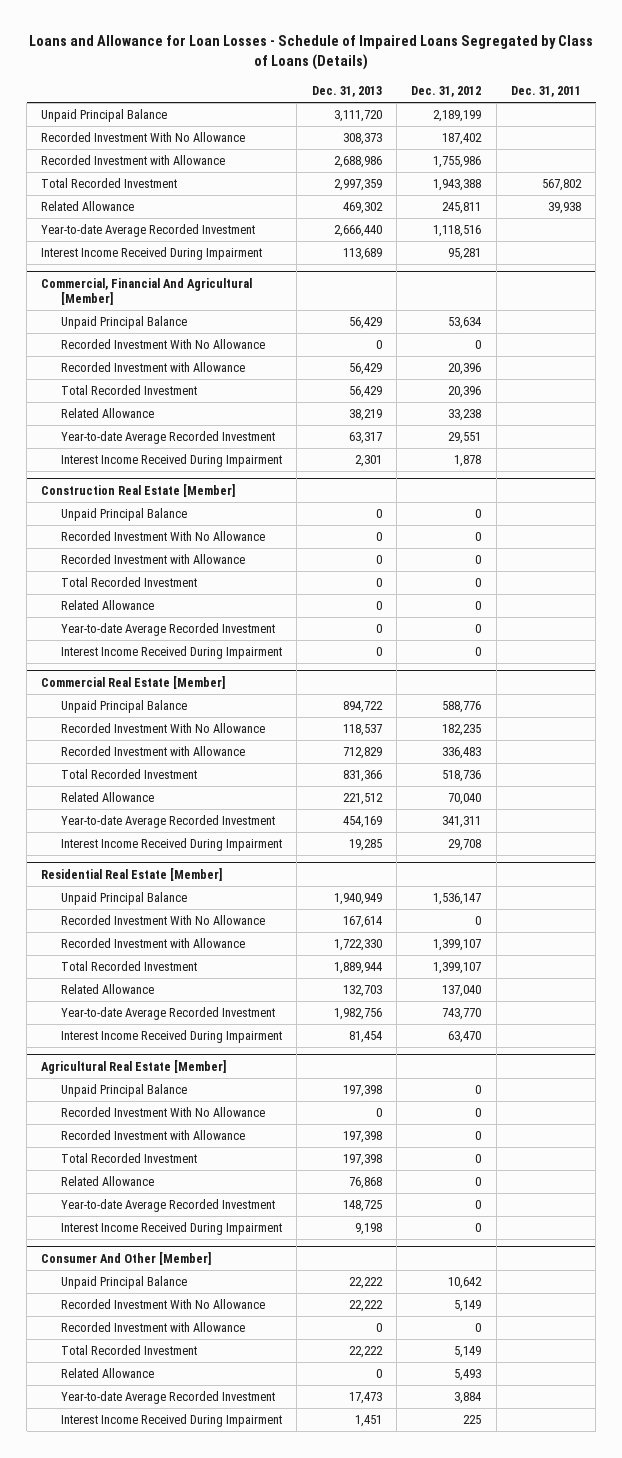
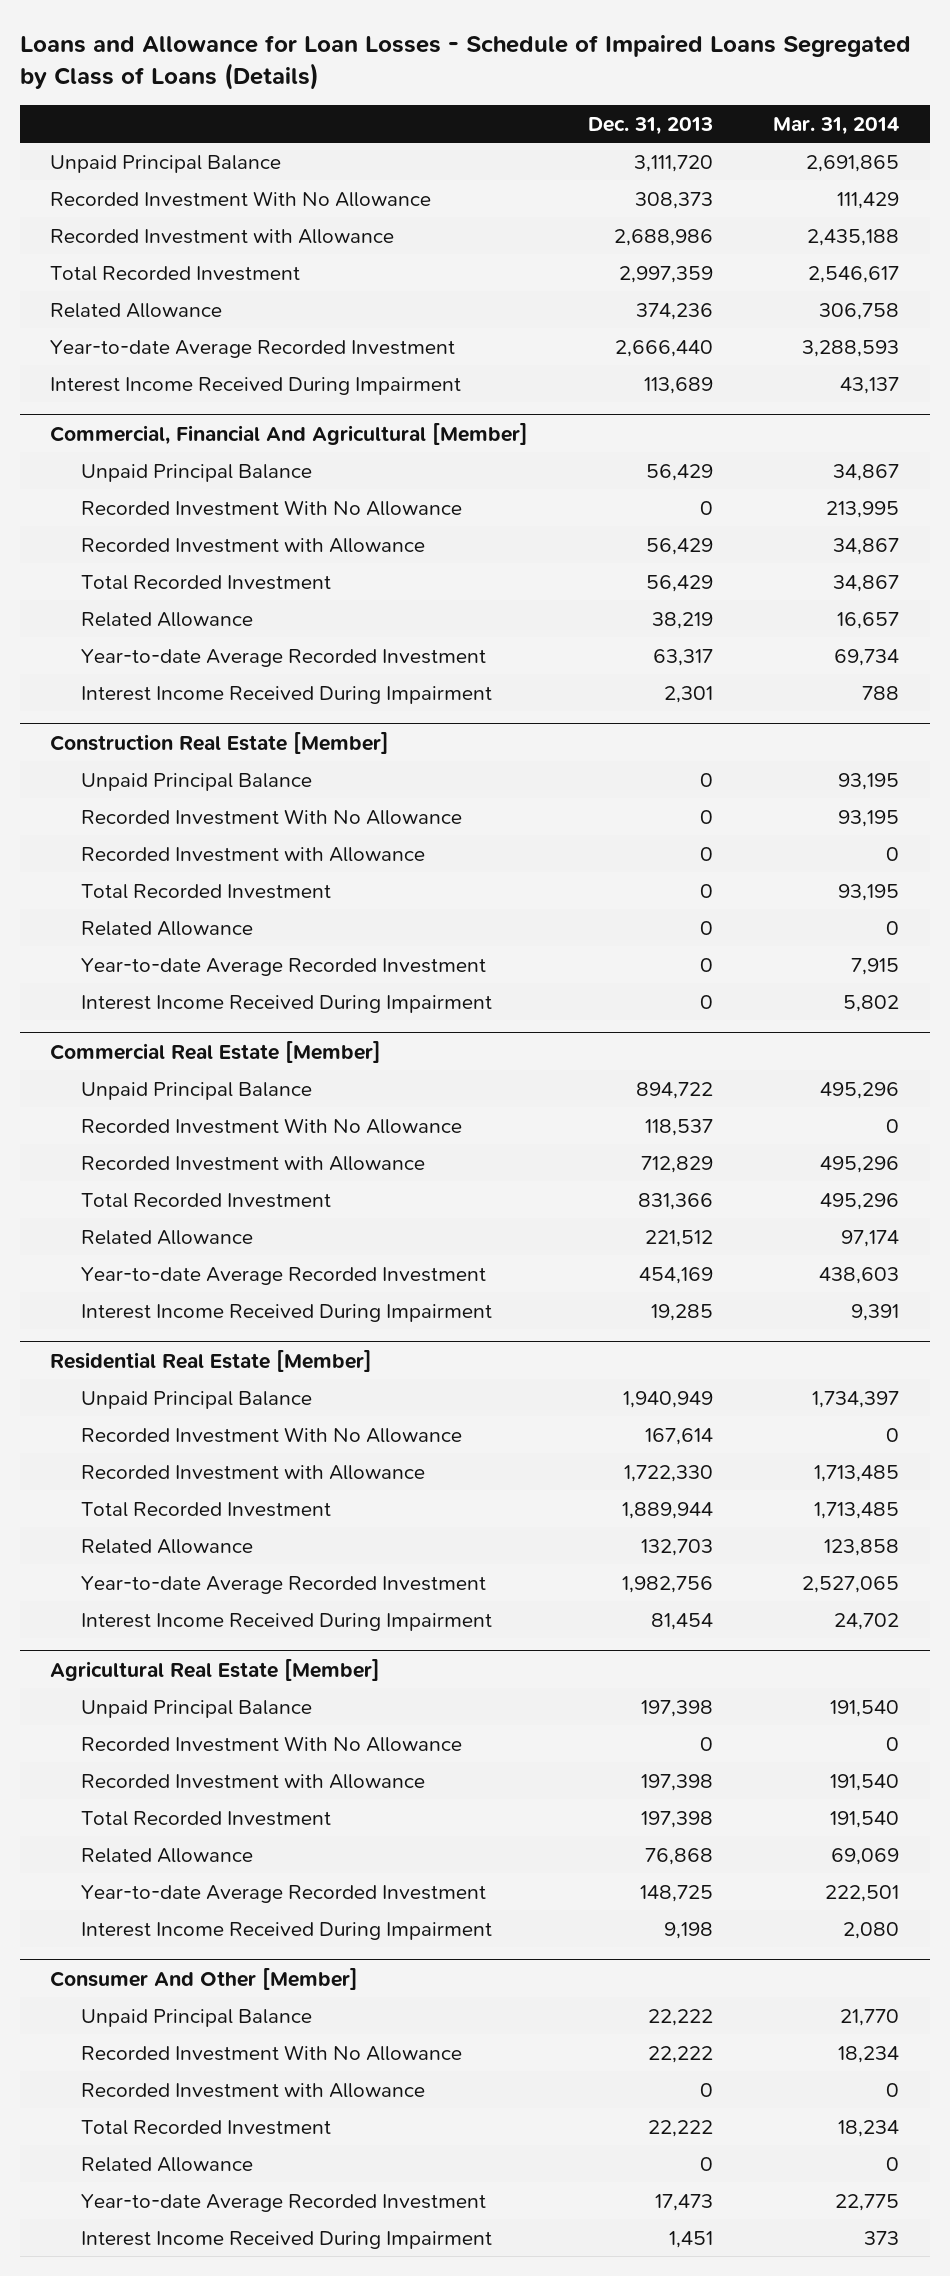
[411,86,482,98] Dec. 31, 2012 -> none
[510,86,581,98] Dec. 31, 2011 -> none
none -> [773,116,900,135] Mar. 31, 2014
[342,202,383,215] 469,302 -> [636,302,714,320] 374,236

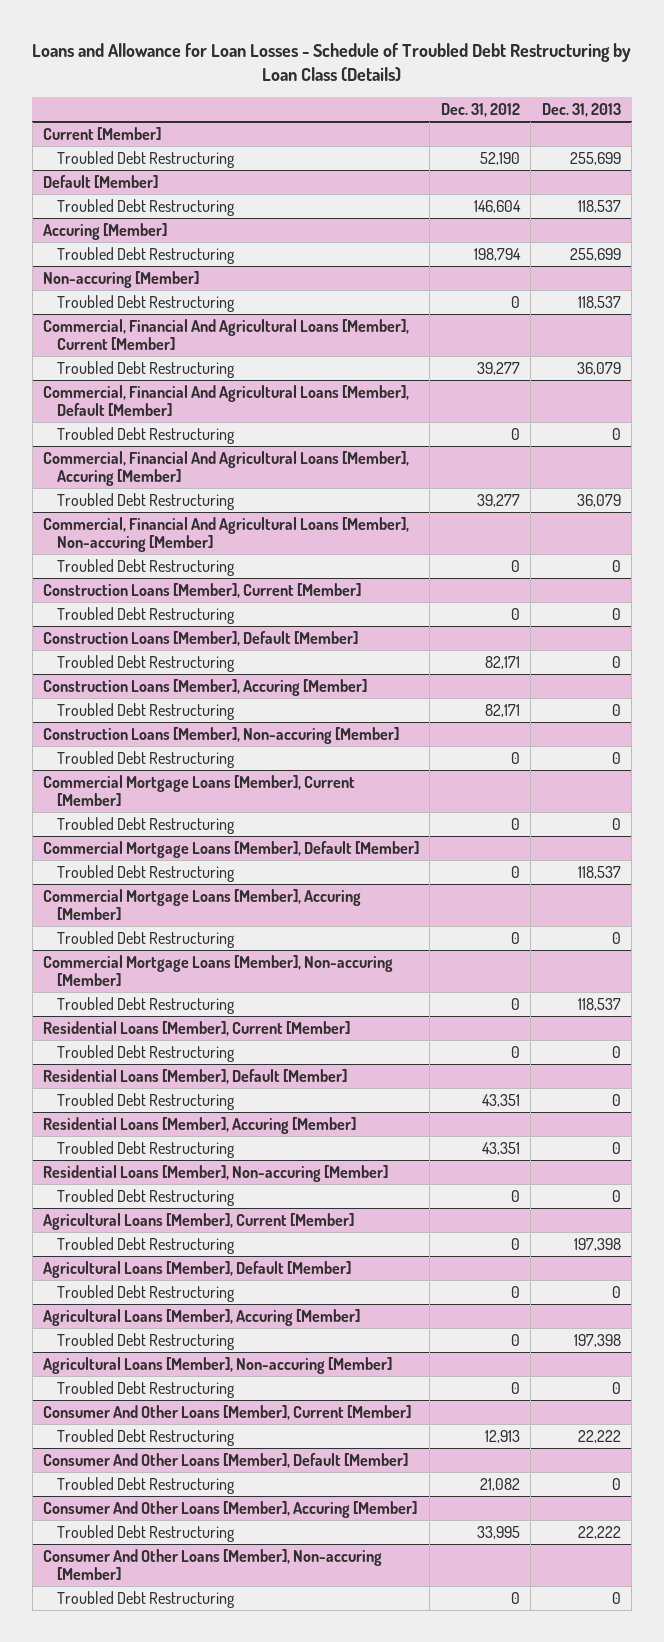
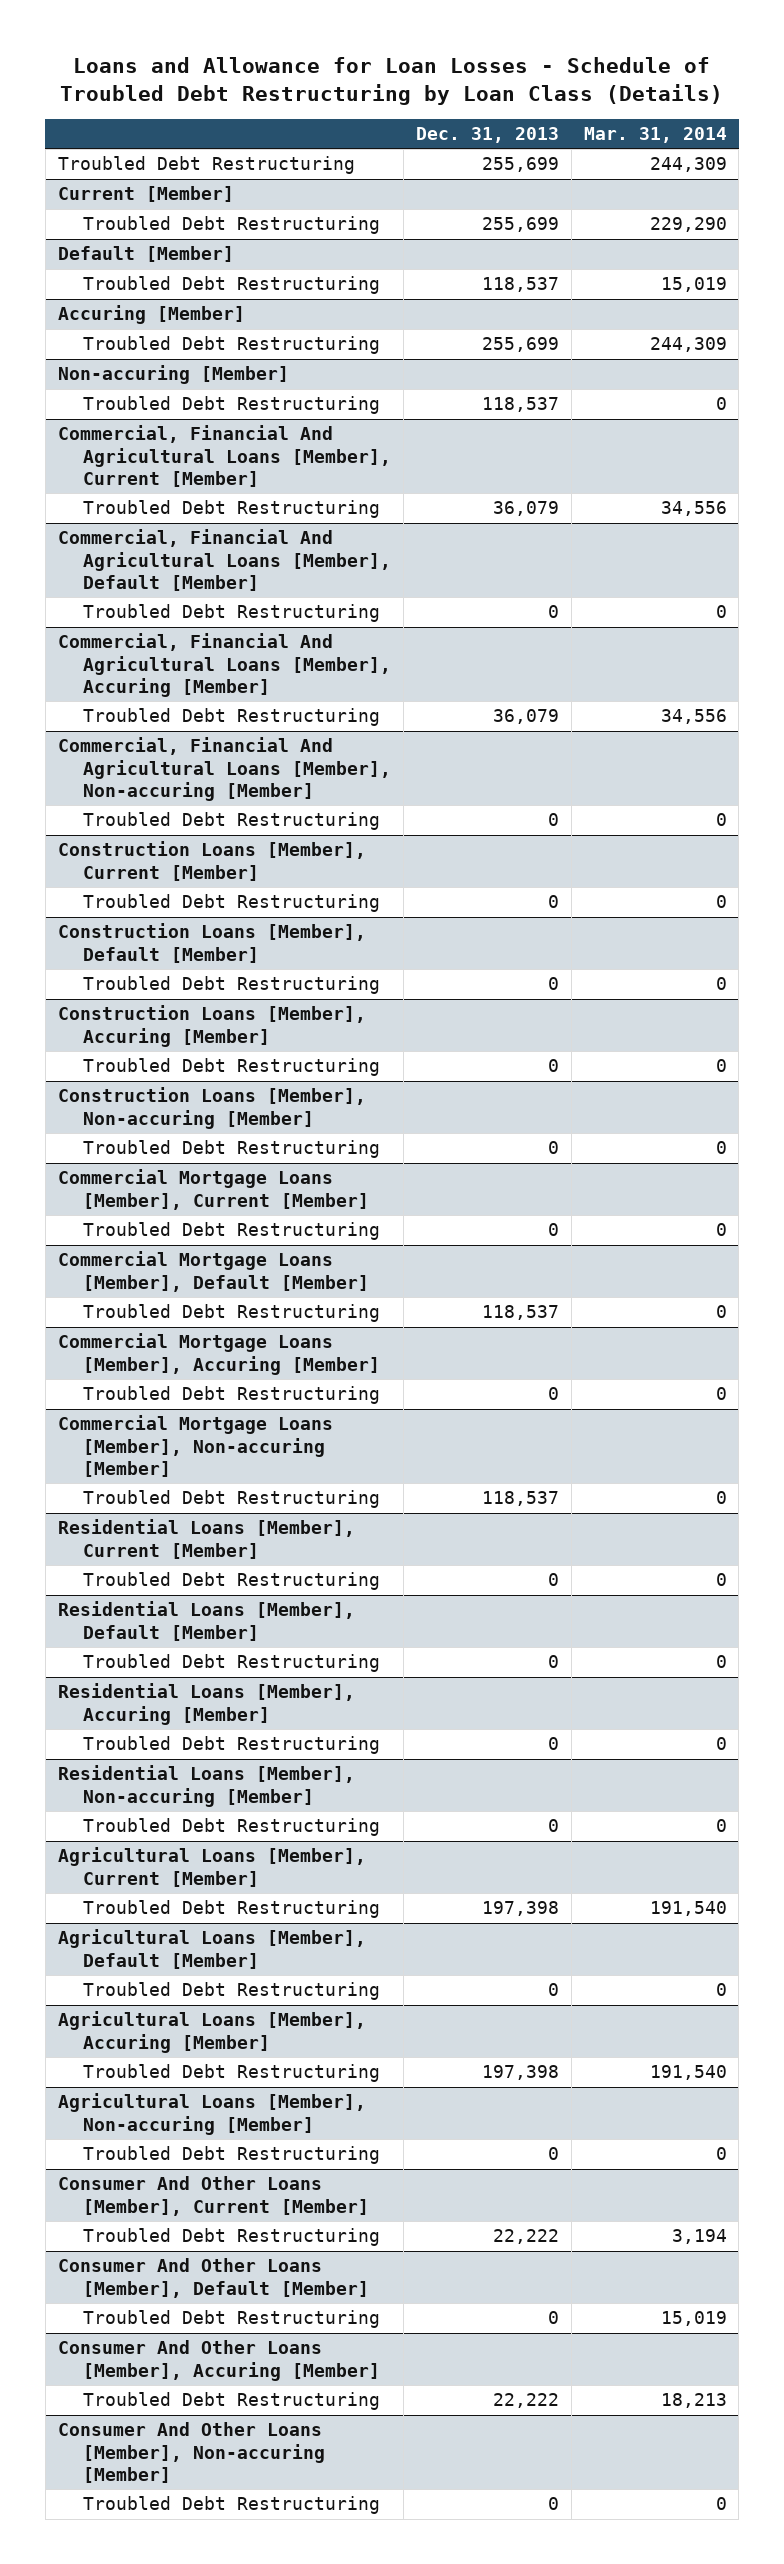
[440,102,520,117] Dec. 31, 2012 -> none
none -> [583,127,727,144] Mar. 31, 2014
none -> [57,156,355,175] Troubled Debt Restructuring

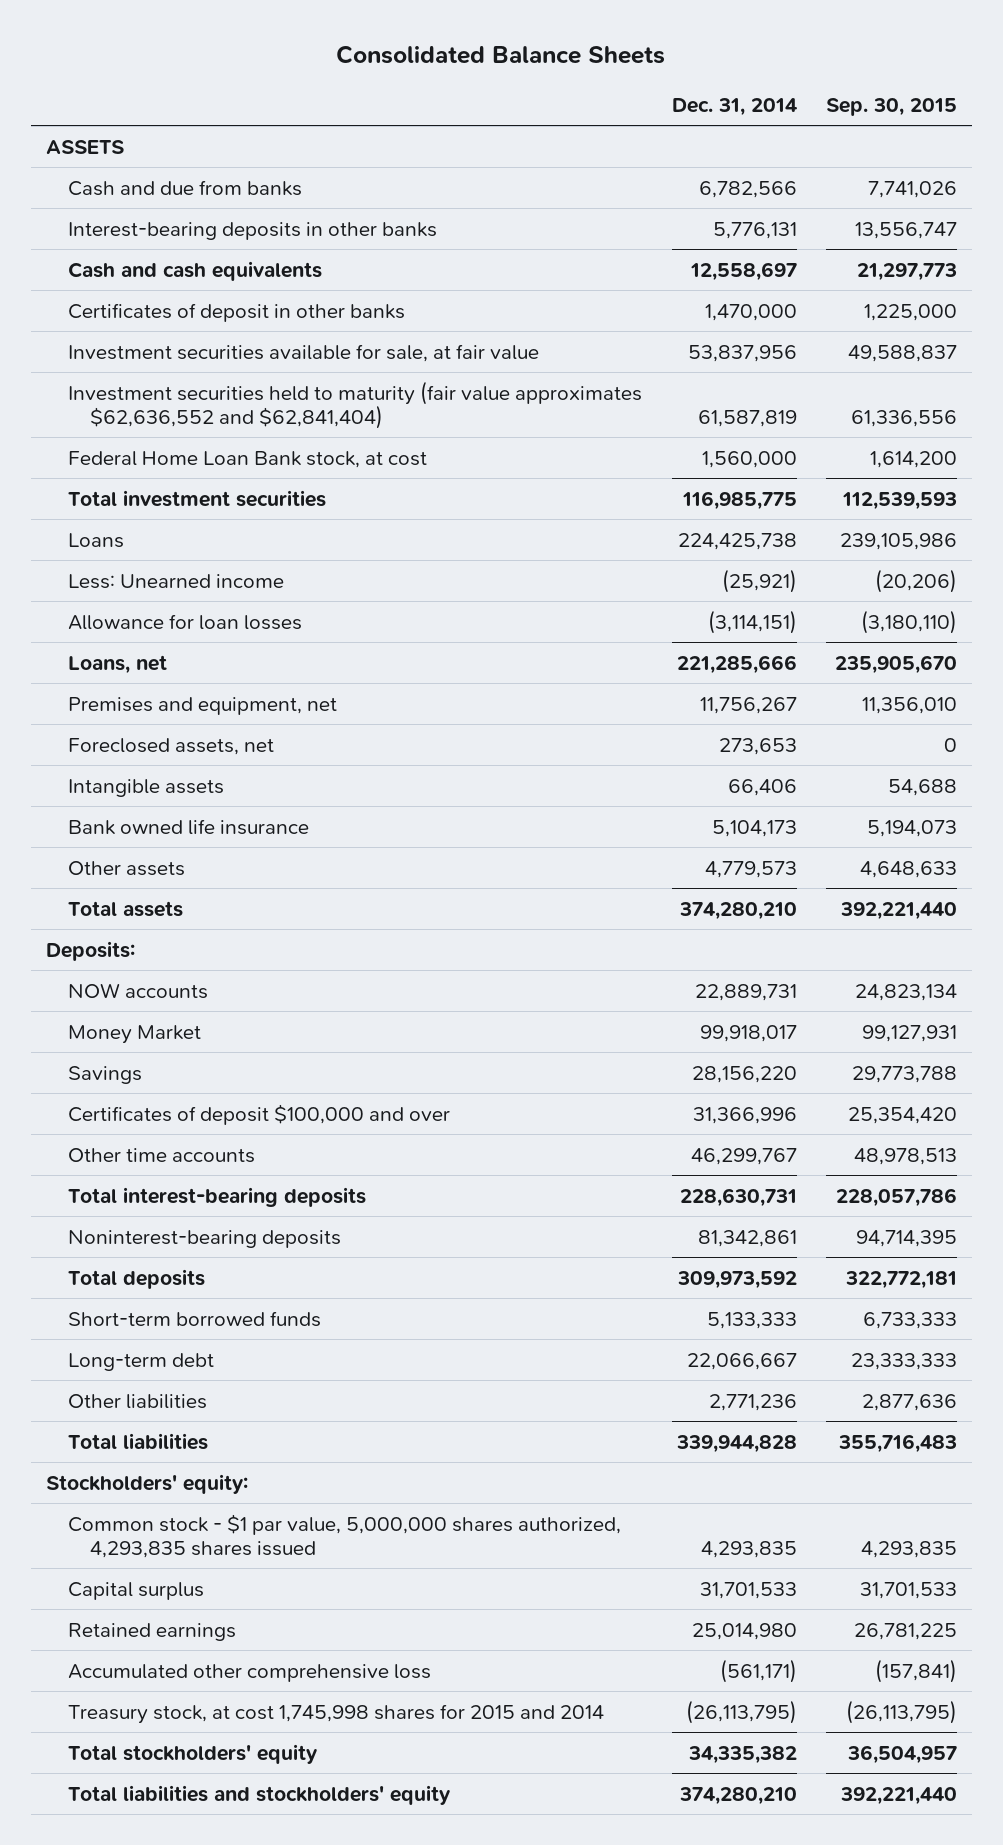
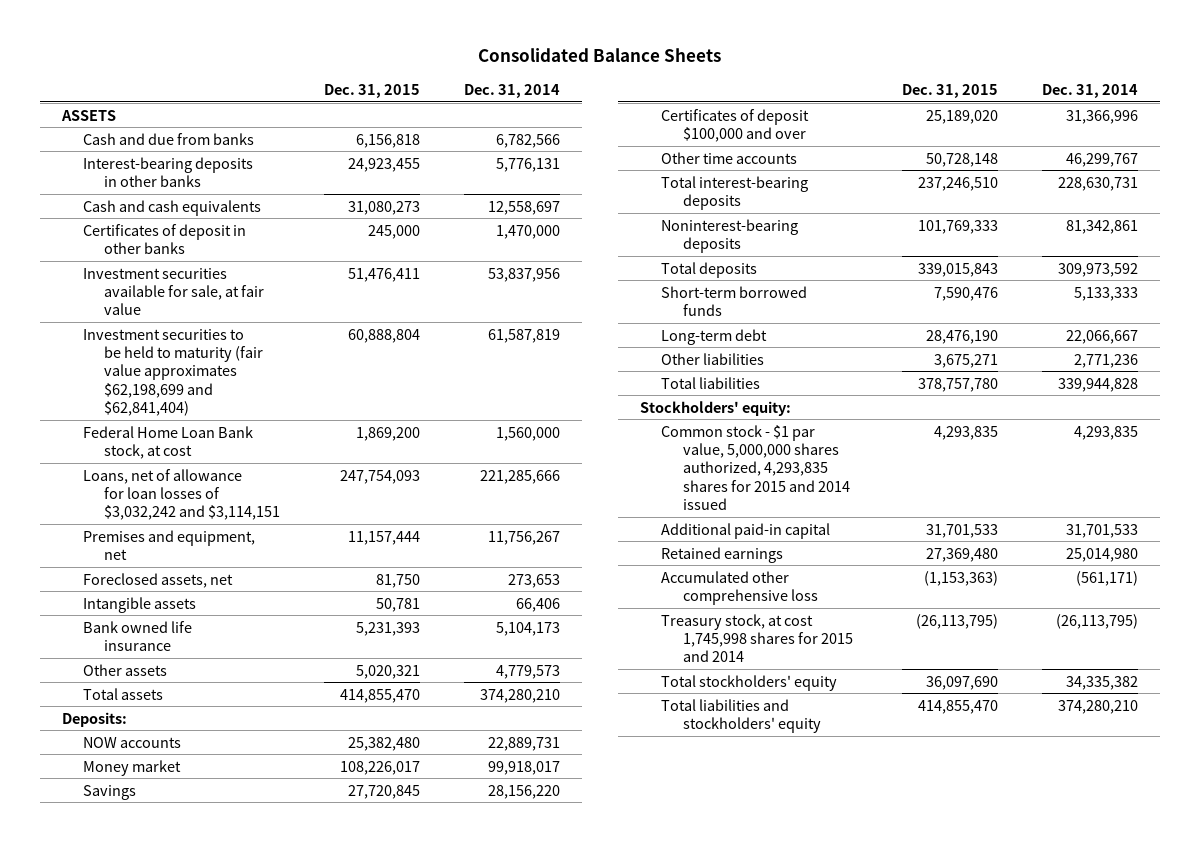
[826,98,958,117] Sep. 30, 2015 -> none
none -> [324,83,421,98] Dec. 31, 2015
[67,380,642,430] Investment securities held to maturity (fair value approximates $62,636,552 and $62,841,404) -> [82,328,264,417] Investment securities to be held to maturity (fair value approximates $62,198,699 and $62,841,404)
[67,489,326,507] Total investment securities -> none
[67,532,124,548] Loans -> none
[67,573,284,589] Less: Unearned income -> none
[67,613,302,630] Allowance for loan losses -> none
[67,654,167,674] Loans, net -> [82,468,281,521] Loans, net of allowance for loan losses of $3,032,242 and $3,114,151
[67,1024,201,1044] Money Market -> [82,759,181,776] Money market
[67,1513,621,1559] Common stock - $1 par value, 5,000,000 shares authorized, 4,293,835 shares issued -> [661,424,850,511] Common stock - $1 par value, 5,000,000 shares authorized, 4,293,835 shares for 2015 and 2014 issued
[67,1581,204,1600] Capital surplus -> [661,522,831,539] Additional paid-in capital

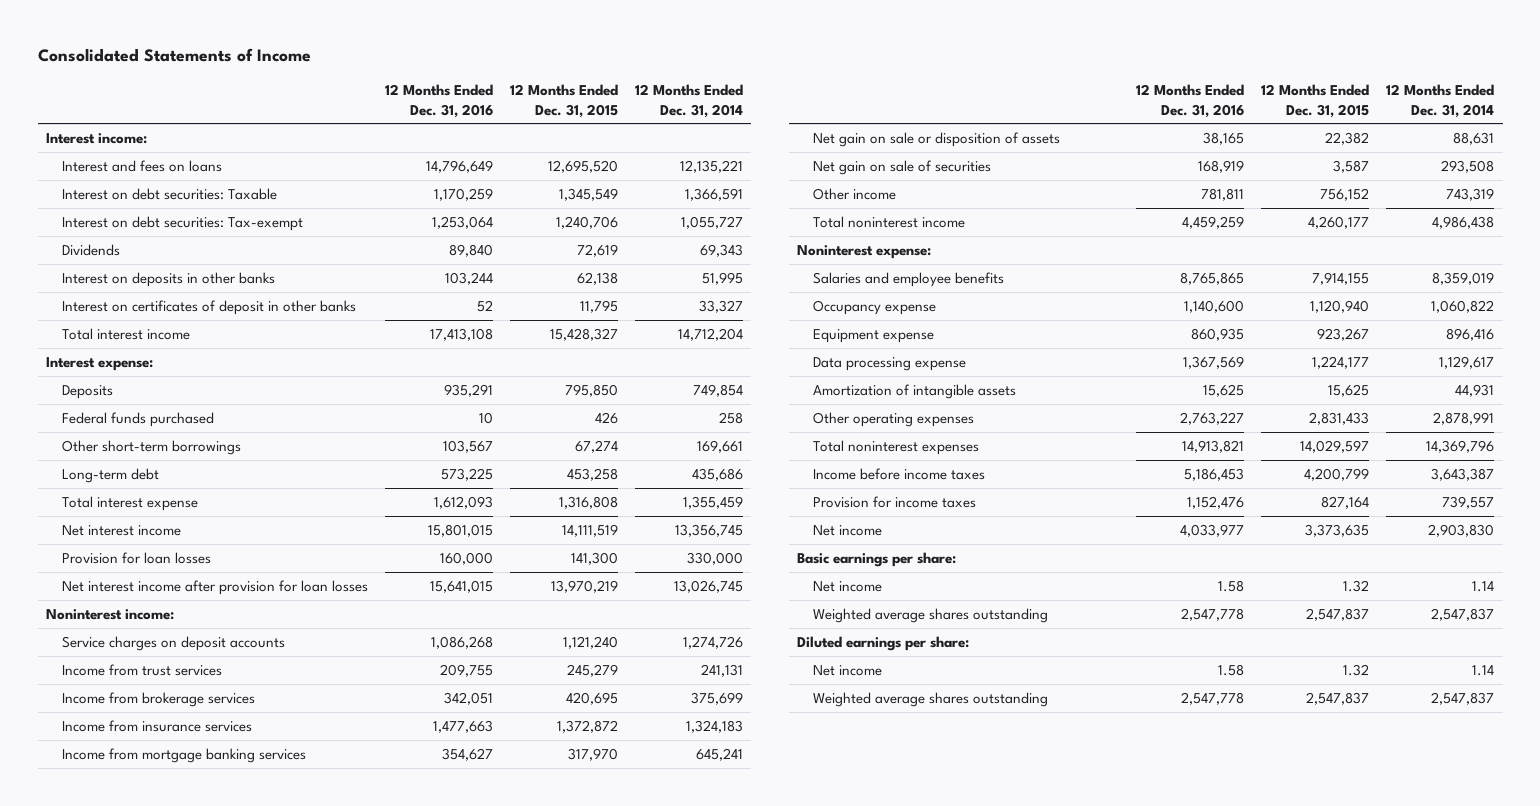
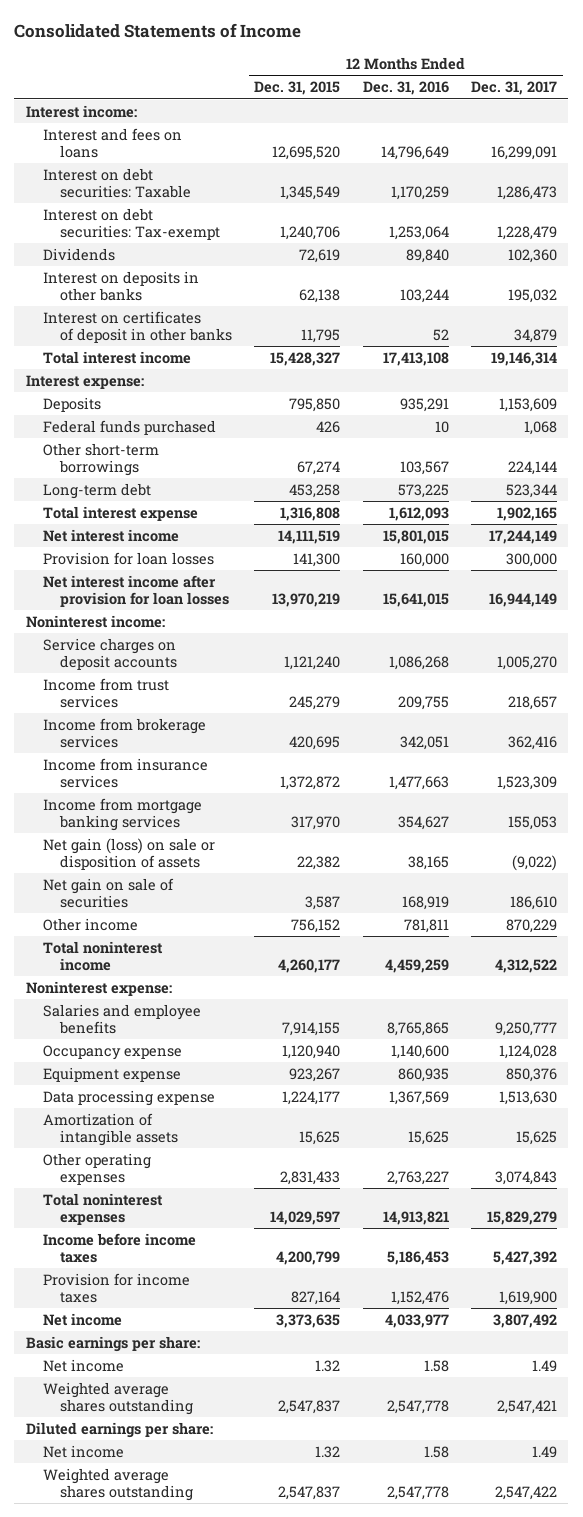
[634,84,743,118] 12 Months Ended Dec. 31, 2014 -> none
none -> [471,81,558,96] Dec. 31, 2017
[813,131,1061,147] Net gain on sale or disposition of assets -> [42,837,215,870] Net gain (loss) on sale or disposition of assets

